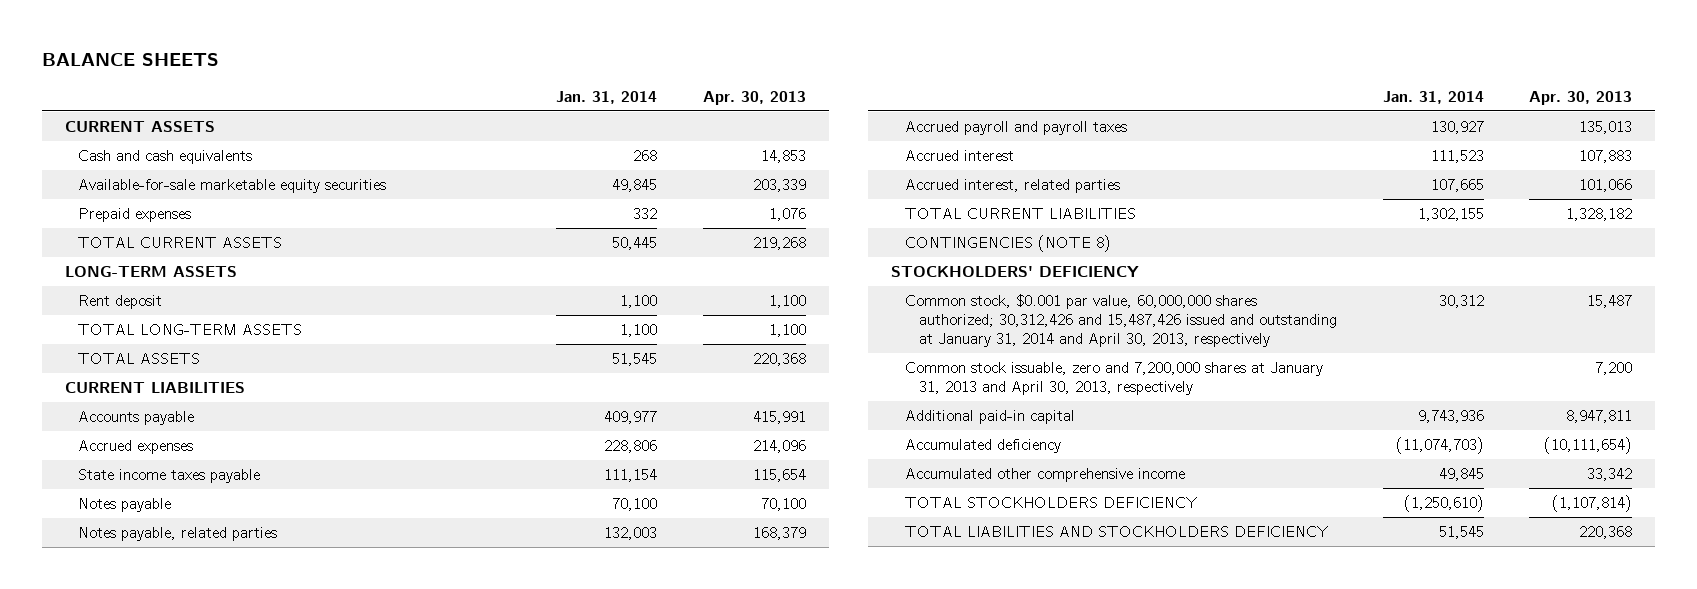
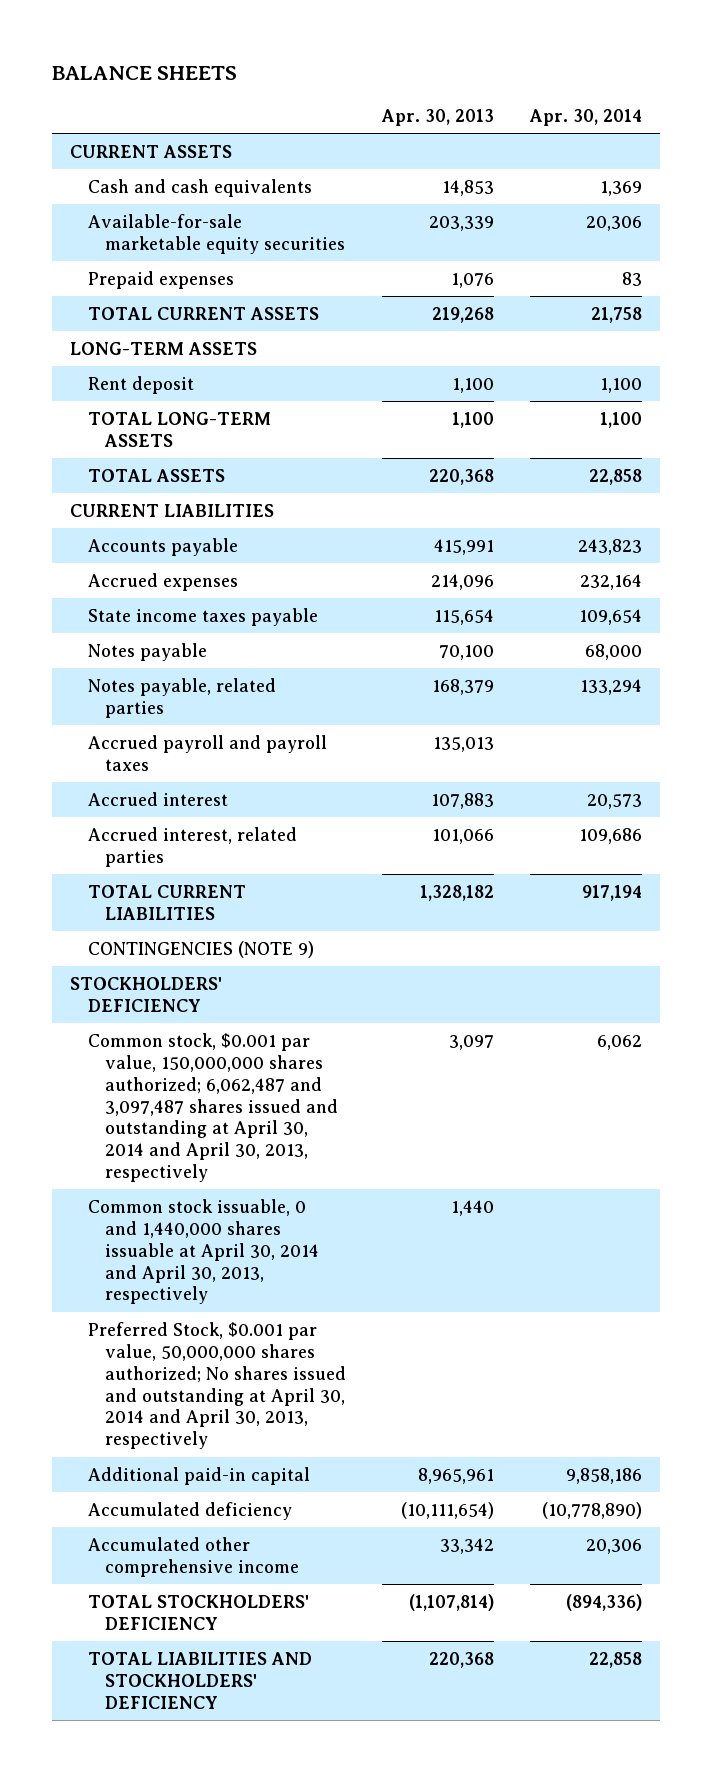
[555,91,657,105] Jan. 31, 2014 -> none
none -> [529,109,643,127] Apr. 30, 2014
[904,234,1111,252] CONTINGENCIES (NOTE 8) -> [87,940,314,958] CONTINGENCIES (NOTE 9)
[904,293,1337,348] Common stock, $0.001 par value, 60,000,000 shares authorized; 30,312,426 and 15,487,426 issued and outstanding at January 31, 2014 and April 30, 2013, respectively -> [87,1032,339,1183] Common stock, $0.001 par value, 150,000,000 shares authorized; 6,062,487 and 3,097,487 shares issued and outstanding at April 30, 2014 and April 30, 2013, respectively
[1587,294,1633,308] 15,487 -> [449,1034,495,1050] 3,097
[904,361,1323,395] Common stock issuable, zero and 7,200,000 shares at January 31, 2013 and April 30, 2013, respectively -> [87,1198,320,1305] Common stock issuable, 0 and 1,440,000 shares issuable at April 30, 2014 and April 30, 2013, respectively
[1595,361,1633,375] 7,200 -> [451,1199,495,1216] 1,440
none -> [87,1321,347,1450] Preferred Stock, $0.001 par value, 50,000,000 shares authorized; No shares issued and outstanding at April 30, 2014 and April 30, 2013, respectively
[1566,409,1633,423] 8,947,811 -> [418,1467,495,1484] 8,965,961
[904,496,1197,508] TOTAL STOCKHOLDERS DEFICIENCY -> [87,1594,310,1630] TOTAL STOCKHOLDERS' DEFICIENCY
[904,525,1328,537] TOTAL LIABILITIES AND STOCKHOLDERS DEFICIENCY -> [87,1651,312,1709] TOTAL LIABILITIES AND STOCKHOLDERS' DEFICIENCY

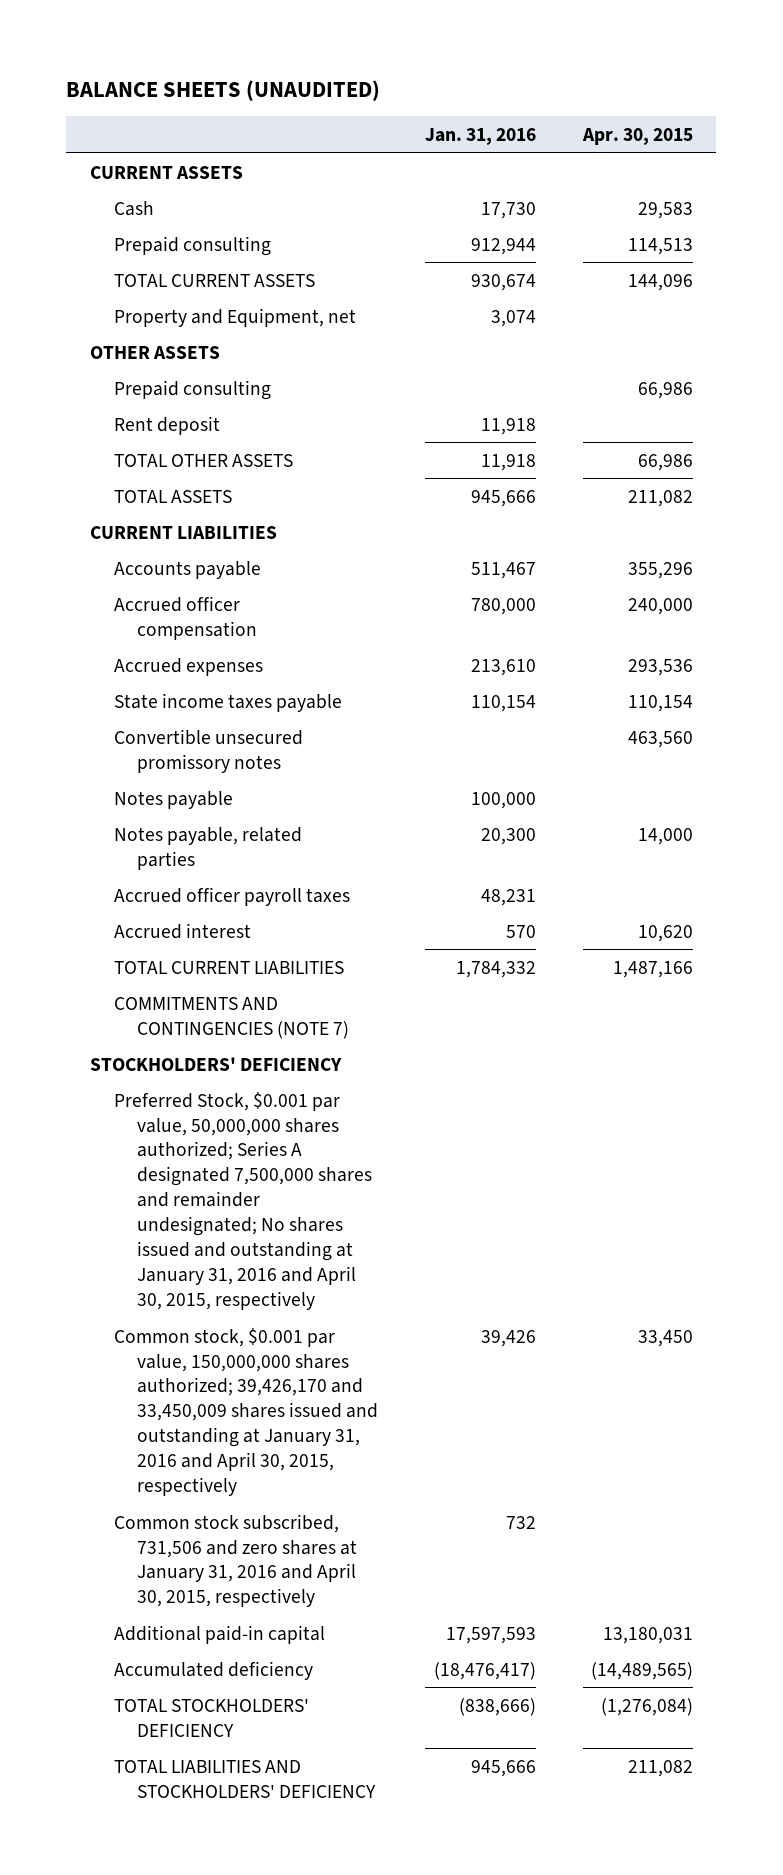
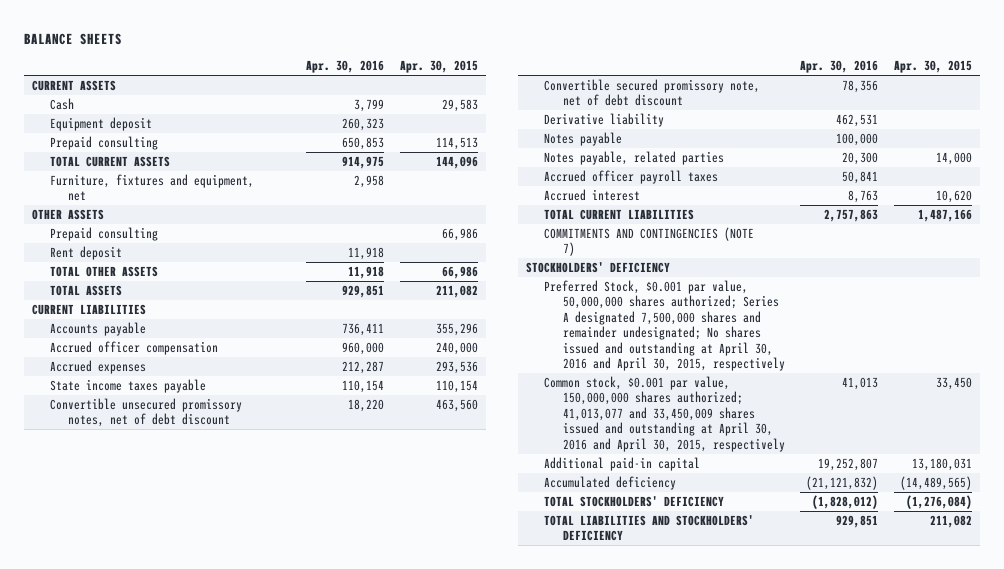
[66,79,381,101] BALANCE SHEETS (UNAUDITED) -> [23,32,122,45] BALANCE SHEETS
[425,128,537,146] Jan. 31, 2016 -> none
none -> [306,60,385,74] Apr. 30, 2016
none -> [49,116,152,131] Equipment deposit
[113,307,356,327] Property and Equipment, net -> [49,173,254,202] Furniture, fixtures and equipment, net
[113,728,303,773] Convertible unsecured promissory notes -> [49,397,242,428] Convertible unsecured promissory notes, net of debt discount
none -> [544,78,761,107] Convertible secured promissory note, net of debt discount
none -> [544,112,665,127] Derivative liability
[113,1513,358,1608] Common stock subscribed, 731,506 and zero shares at January 31, 2016 and April 30, 2015, respectively -> none
[113,1091,373,1310] Preferred Stock, $0.001 par value, 50,000,000 shares authorized; Series A designated 7,500,000 shares and remainder undesignated; No shares issued and outstanding at January 31, 2016 and April 30, 2015, respectively -> [544,279,785,371] Preferred Stock, $0.001 par value, 50,000,000 shares authorized; Series A designated 7,500,000 shares and remainder undesignated; No shares issued and outstanding at April 30, 2016 and April 30, 2015, respectively
[113,1327,379,1497] Common stock, $0.001 par value, 150,000,000 shares authorized; 39,426,170 and 33,450,009 shares issued and outstanding at January 31, 2016 and April 30, 2015, respectively -> [544,375,785,452] Common stock, $0.001 par value, 150,000,000 shares authorized; 41,013,077 and 33,450,009 shares issued and outstanding at April 30, 2016 and April 30, 2015, respectively

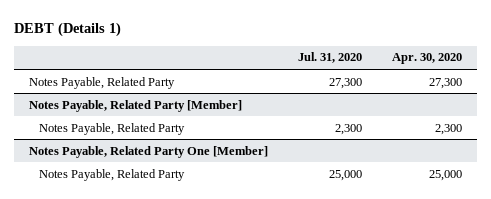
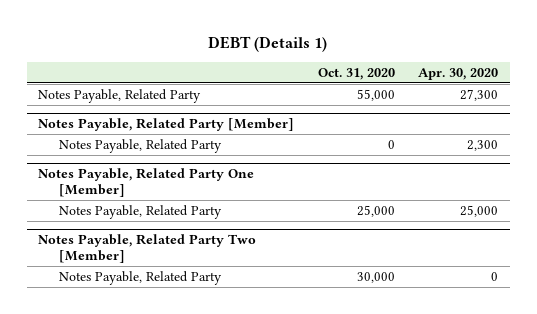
[297,52,362,64] Jul. 31, 2020 -> none
none -> [317,68,395,81] Oct. 31, 2020
none -> [38,234,257,264] Notes Payable, Related Party Two [Member]
none -> [59,270,223,285] Notes Payable, Related Party

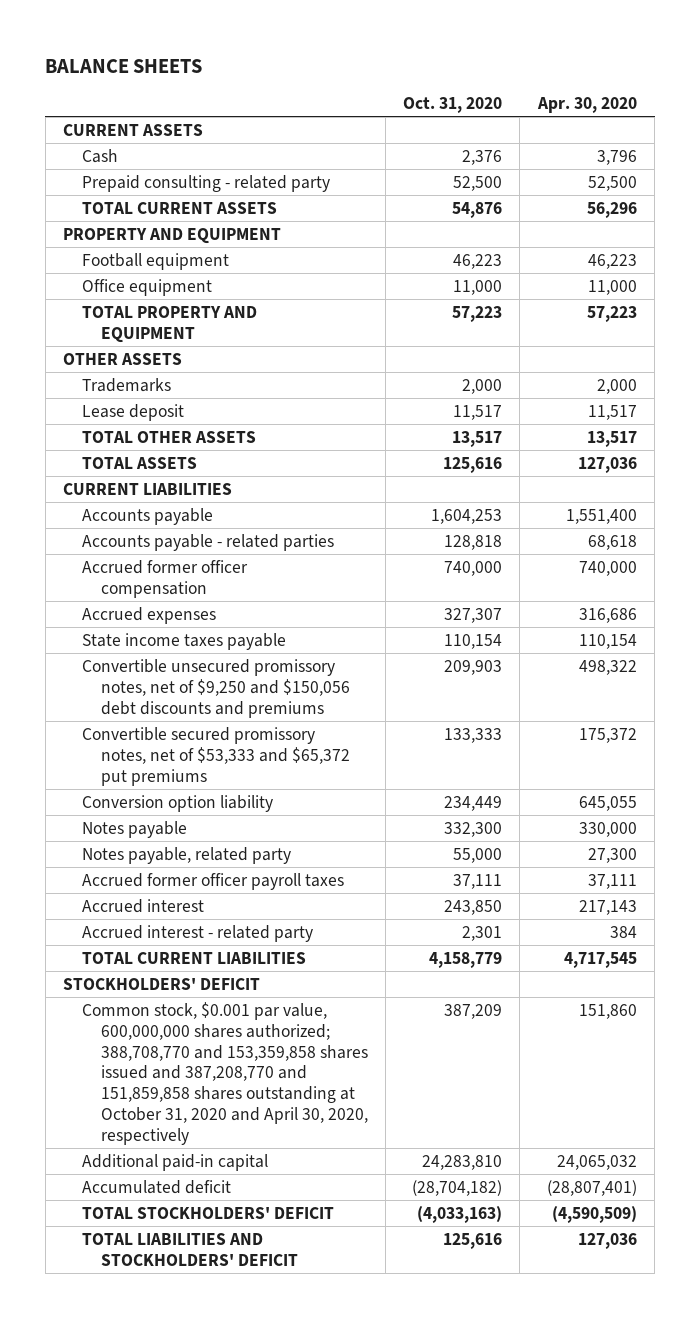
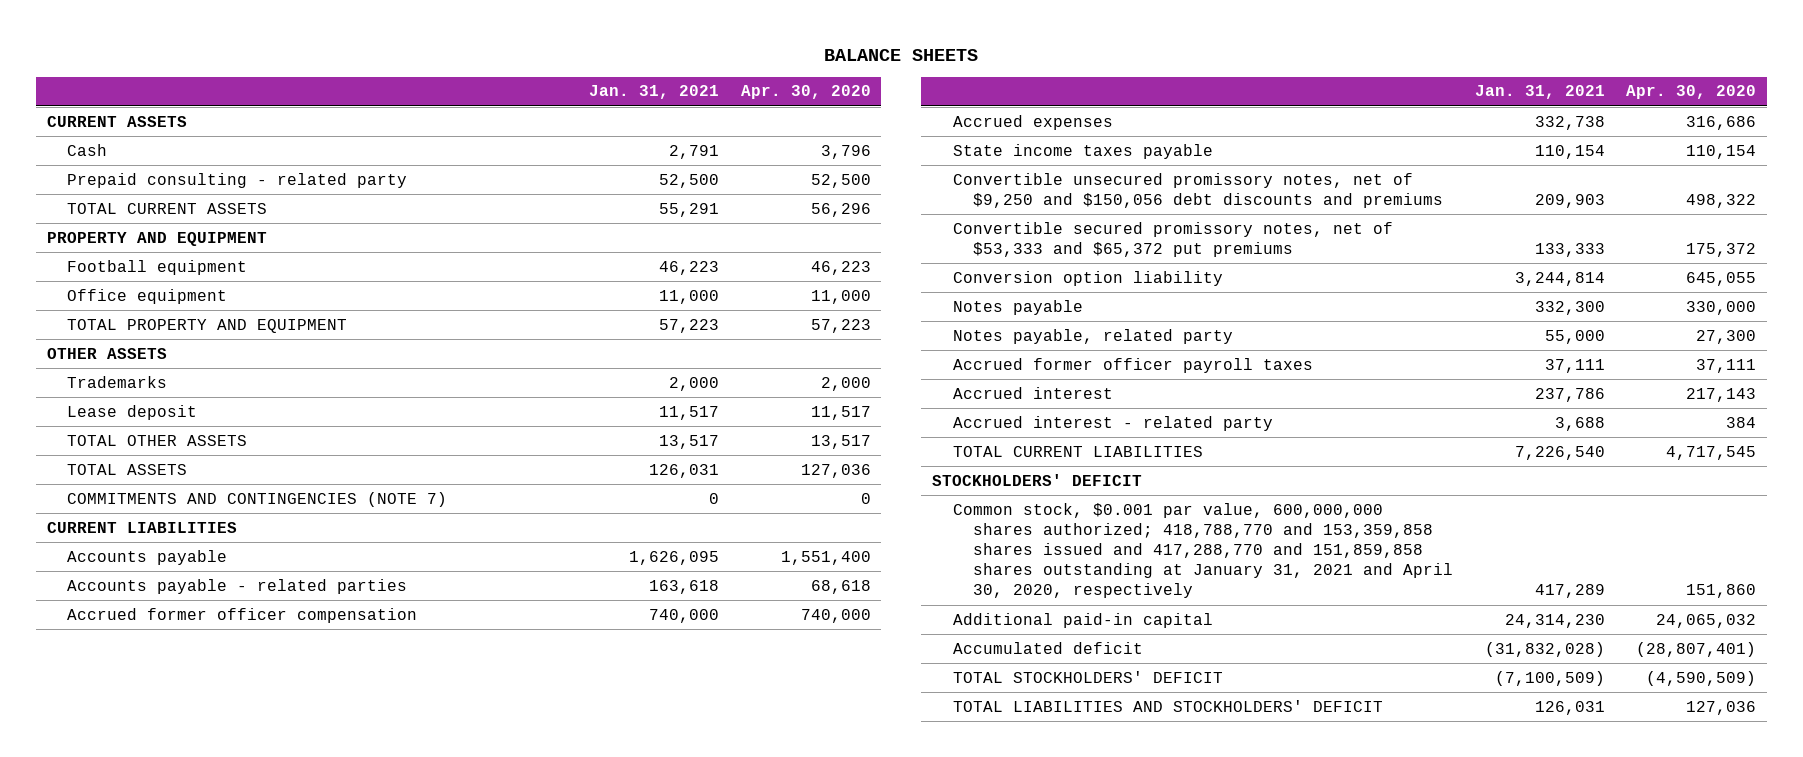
[403,97,503,114] Oct. 31, 2020 -> none
none -> [588,85,719,100] Jan. 31, 2021
none -> [66,491,447,507] COMMITMENTS AND CONTINGENCIES (NOTE 7)
[81,1001,368,1145] Common stock, $0.001 par value, 600,000,000 shares authorized; 388,708,770 and 153,359,858 shares issued and 387,208,770 and 151,859,858 shares outstanding at October 31, 2020 and April 30, 2020, respectively -> [952,502,1453,599] Common stock, $0.001 par value, 600,000,000 shares authorized; 418,788,770 and 153,359,858 shares issued and 417,288,770 and 151,859,858 shares outstanding at January 31, 2021 and April 30, 2020, respectively

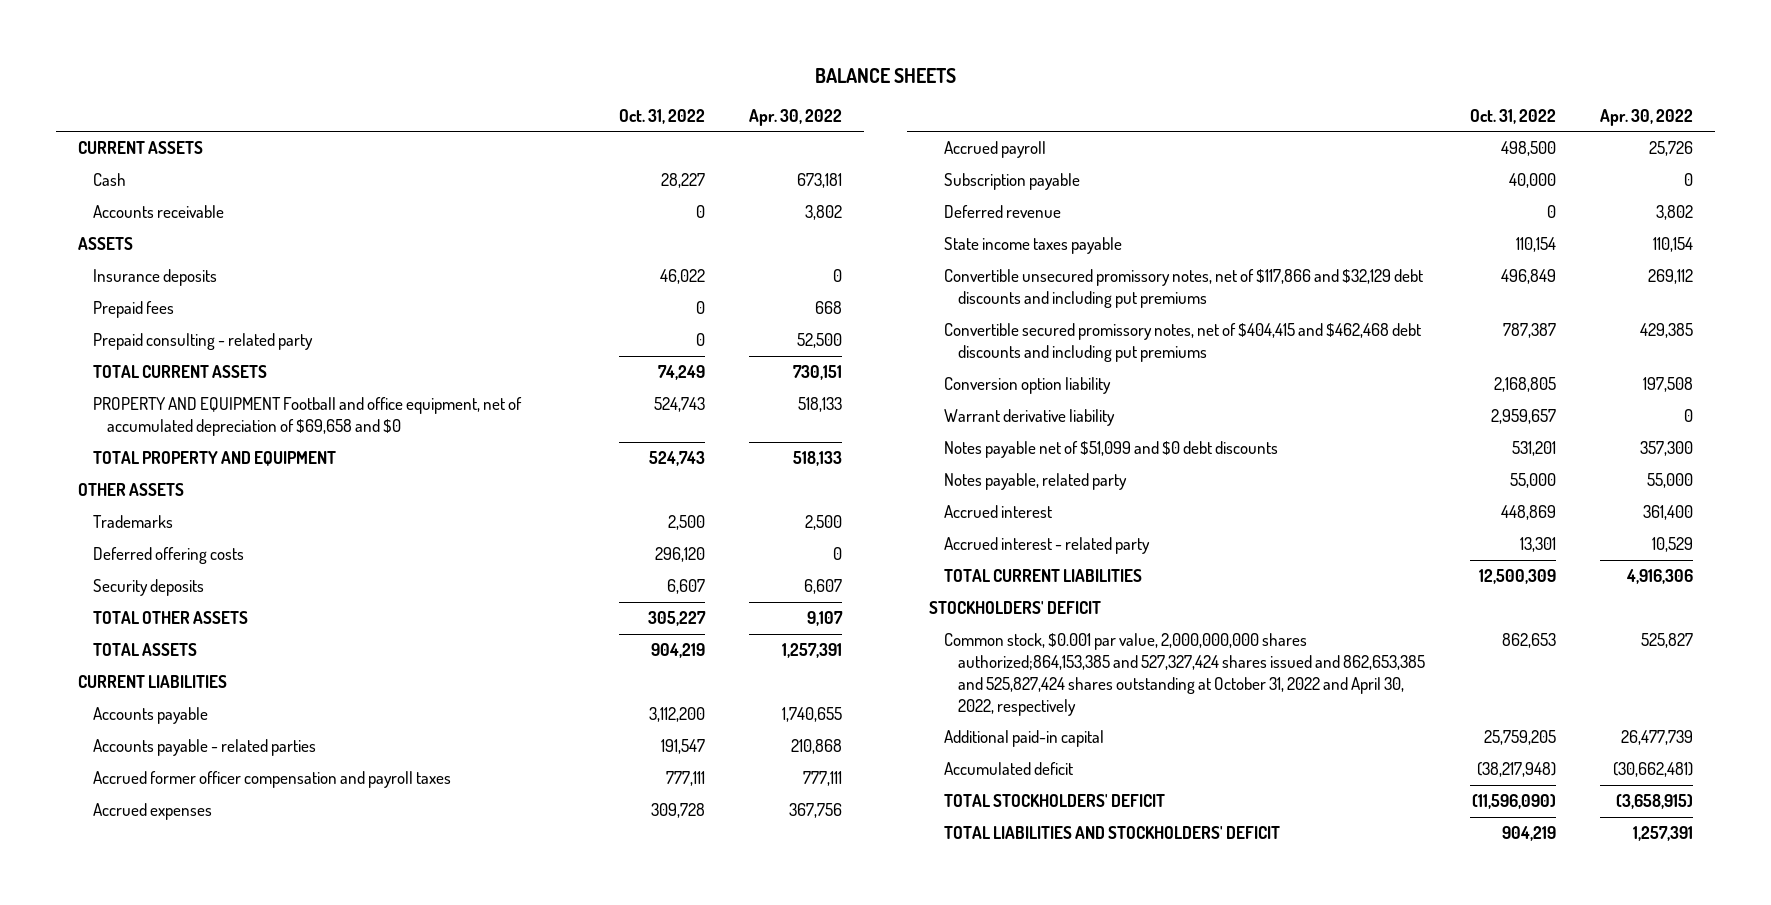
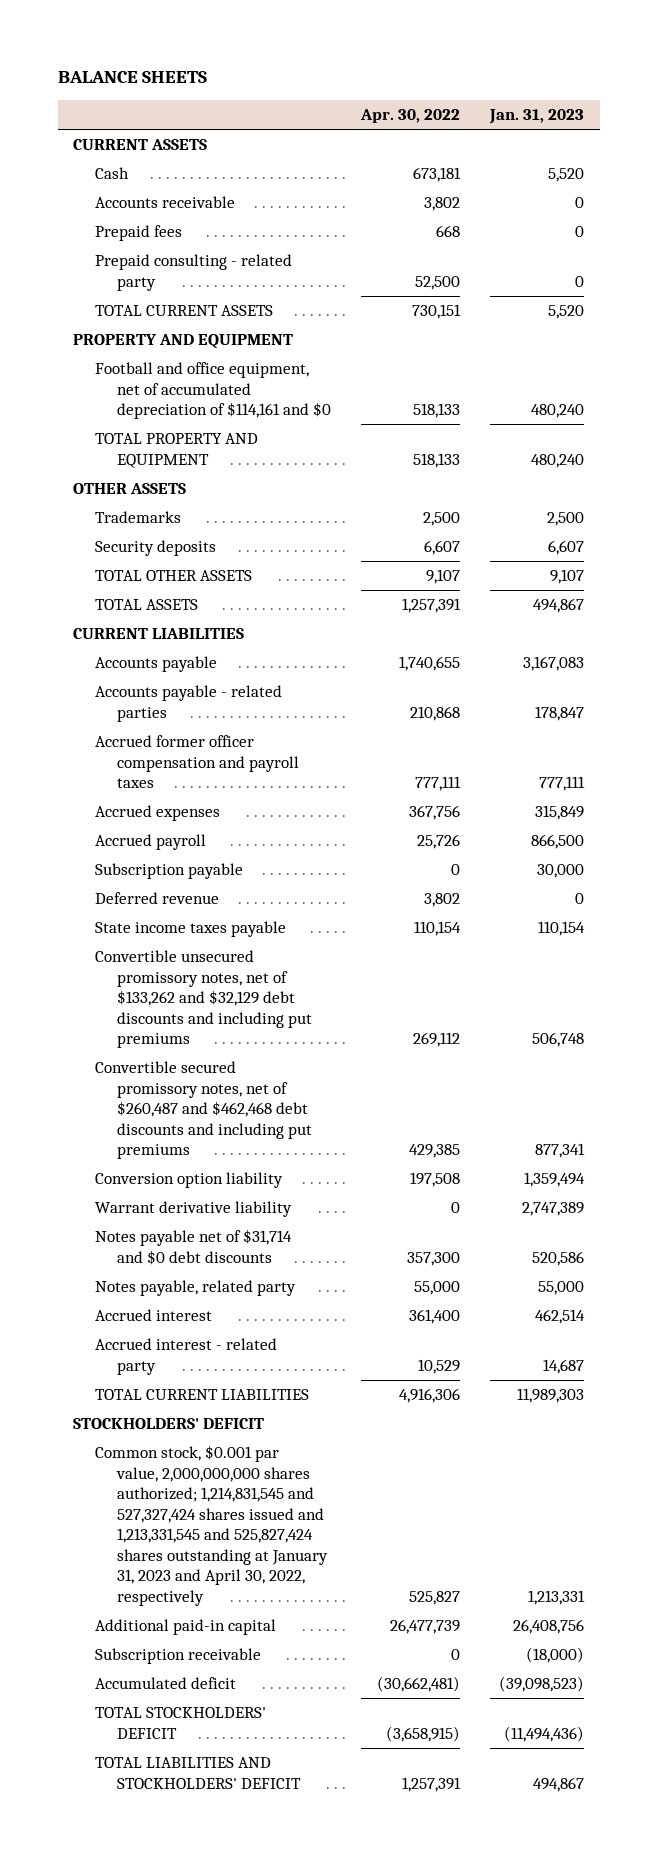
[618,108,705,124] Oct. 31, 2022 -> none
none -> [489,109,585,125] Jan. 31, 2023
[78,237,134,251] ASSETS -> none
[92,269,217,287] Insurance deposits -> none
none -> [72,334,293,350] PROPERTY AND EQUIPMENT
[92,397,522,436] PROPERTY AND EQUIPMENT Football and office equipment, net of accumulated depreciation of $69,658 and $0 -> [94,362,332,420] Football and office equipment, net of accumulated depreciation of $114,161 and $0
[92,547,244,565] Deferred offering costs -> none
[943,269,1423,308] Convertible unsecured promissory notes, net of $117,866 and $32,129 debt discounts and including put premiums -> [94,950,313,1049] Convertible unsecured promissory notes, net of $133,262 and $32,129 debt discounts and including put premiums
[943,323,1421,362] Convertible secured promissory notes, net of $404,415 and $462,468 debt discounts and including put premiums -> [94,1061,313,1160] Convertible secured promissory notes, net of $260,487 and $462,468 debt discounts and including put premiums
[943,441,1278,459] Notes payable net of $51,099 and $0 debt discounts -> [94,1229,292,1265] Notes payable net of $31,714 and $0 debt discounts
[943,633,1426,716] Common stock, $0.001 par value, 2,000,000,000 shares authorized;864,153,385 and 527,327,424 shares issued and 862,653,385 and 525,827,424 shares outstanding at October 31, 2022 and April 30, 2022, respectively -> [94,1445,329,1606] Common stock, $0.001 par value, 2,000,000,000 shares authorized; 1,214,831,545 and 527,327,424 shares issued and 1,213,331,545 and 525,827,424 shares outstanding at January 31, 2023 and April 30, 2022, respectively
none -> [94,1648,261,1665] Subscription receivable

